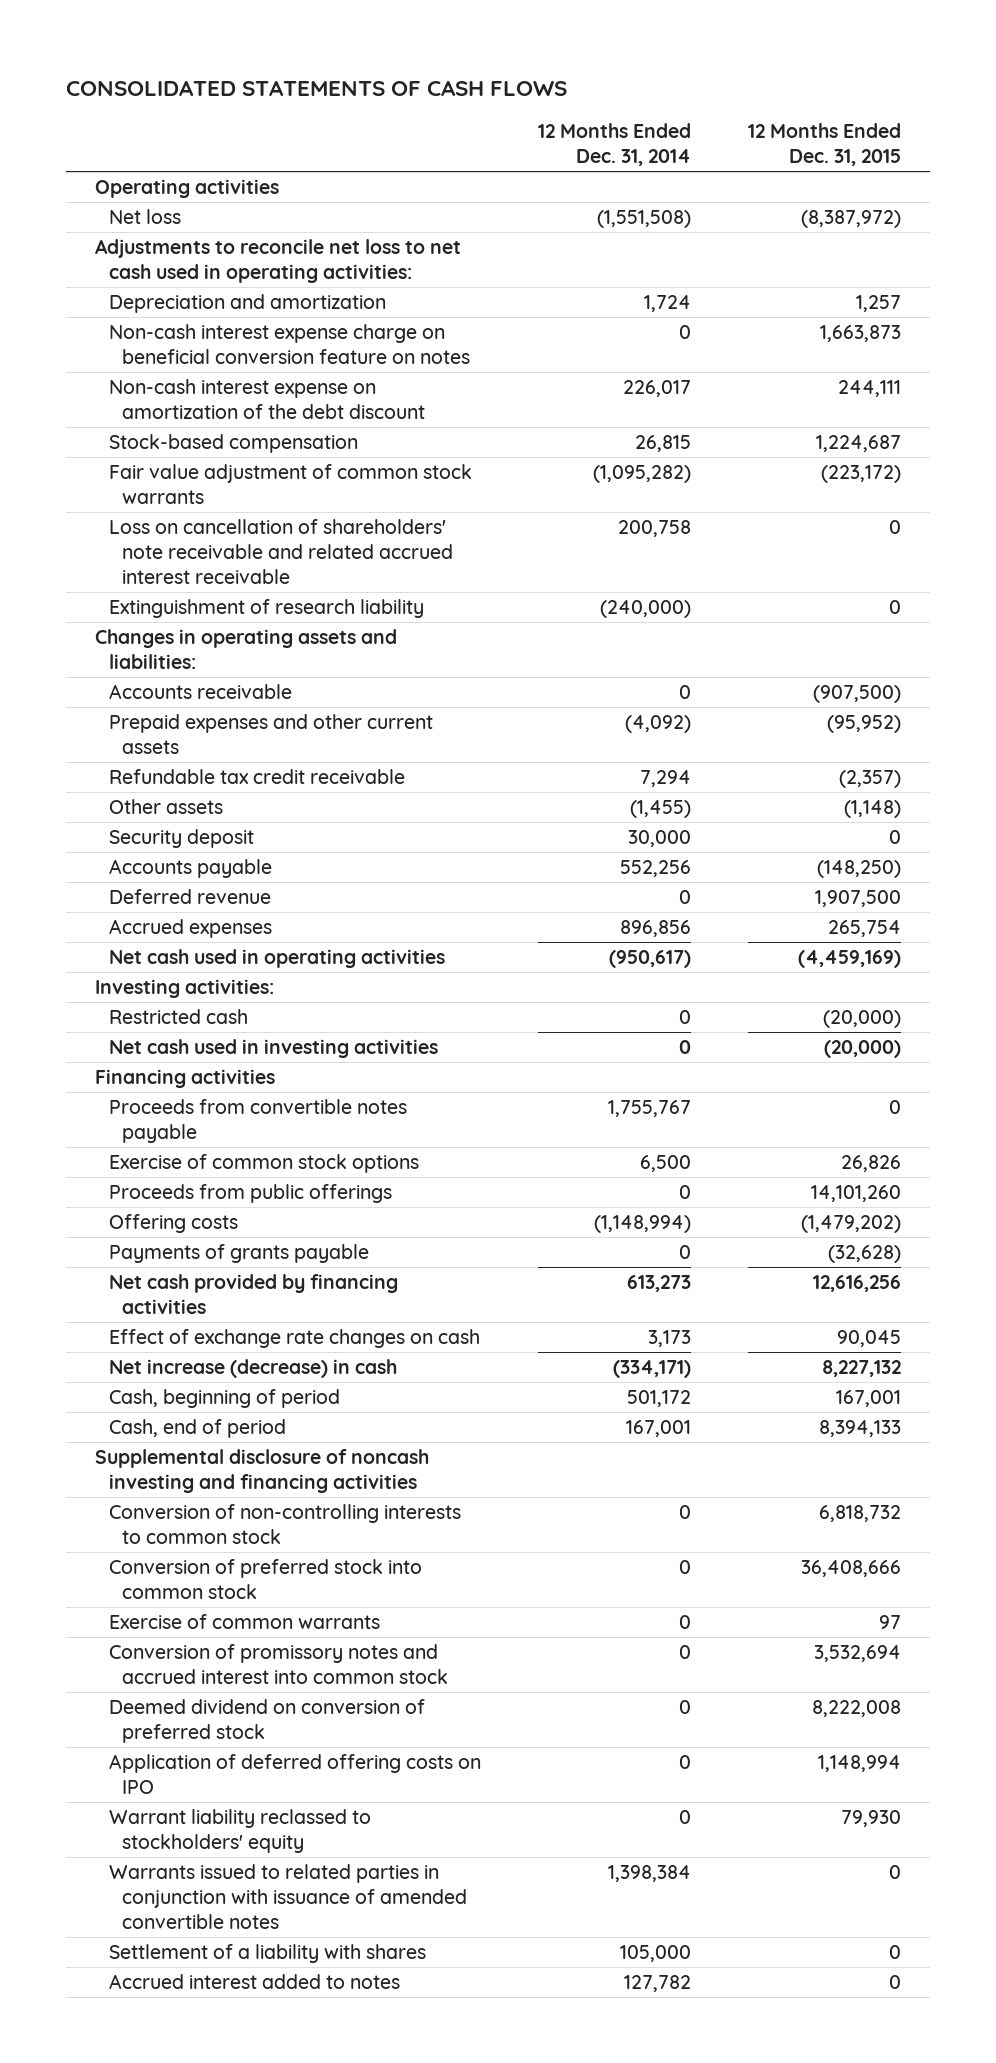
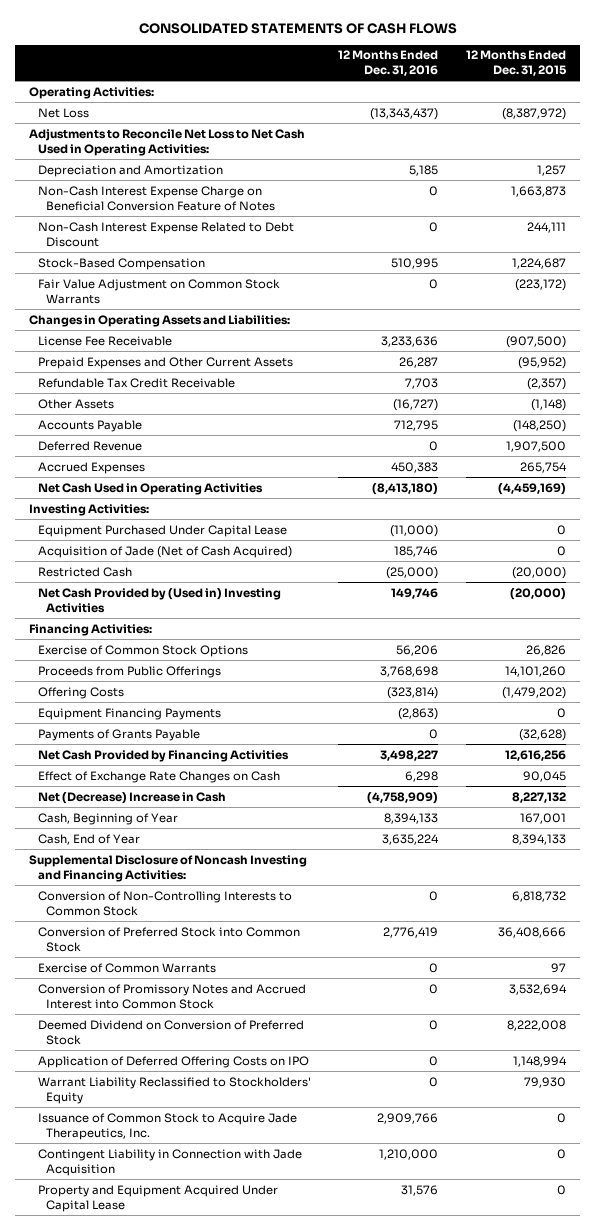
[537,122,691,167] 12 Months Ended Dec. 31, 2014 -> none
none -> [338,50,439,77] 12 Months Ended Dec. 31, 2016
[108,518,454,585] Loss on cancellation of shareholders' note receivable and related accrued interest receivable -> none
[108,598,424,618] Extinguishment of research liability -> none
[108,828,254,848] Security deposit -> none
[108,1098,407,1143] Proceeds from convertible notes payable -> none
[108,1863,468,1930] Warrants issued to related parties in conjunction with issuance of amended convertible notes -> none
[108,1943,426,1963] Settlement of a liability with shares -> none
[108,1973,400,1989] Accrued interest added to notes -> none
[94,178,279,198] Operating activities -> [29,86,155,99] Operating Activities:
[108,208,181,224] Net loss -> [37,107,89,118] Net Loss
[94,238,461,283] Adjustments to reconcile net loss to net cash used in operating activities: -> [29,128,306,156] Adjustments to Reconcile Net Loss to Net Cash Used in Operating Activities:
[108,293,386,313] Depreciation and amortization -> [37,164,223,177] Depreciation and Amortization
[108,323,471,364] Non-cash interest expense charge on beneficial conversion feature on notes -> [37,185,276,211] Non-Cash Interest Expense Charge on Beneficial Conversion Feature of Notes
[108,378,426,419] Non-cash interest expense on amortization of the debt discount -> [37,221,294,247] Non-Cash Interest Expense Related to Debt Discount
[108,433,358,453] Stock-based compensation -> [37,257,205,270] Stock-Based Compensation
[108,463,472,504] Fair value adjustment of common stock warrants -> [37,278,280,304] Fair Value Adjustment on Common Stock Warrants
[94,628,397,669] Changes in operating assets and liabilities: -> [29,314,291,327] Changes in Operating Assets and Liabilities:
[108,683,292,699] Accounts receivable -> [37,335,172,346] License Fee Receivable
[108,713,433,754] Prepaid expenses and other current assets -> [37,356,293,369] Prepaid Expenses and Other Current Assets
[108,768,405,784] Refundable tax credit receivable -> [37,377,235,388] Refundable Tax Credit Receivable
[108,798,223,814] Other assets -> [37,398,114,409] Other Assets
[108,858,272,878] Accounts payable -> [37,419,142,432] Accounts Payable
[108,888,271,904] Deferred revenue -> [37,440,142,451] Deferred Revenue
[108,918,272,938] Accrued expenses -> [37,461,145,474] Accrued Expenses
[108,948,445,968] Net cash used in operating activities -> [37,482,263,495] Net Cash Used in Operating Activities
[94,978,274,998] Investing activities: -> [29,503,150,516] Investing Activities:
none -> [37,524,287,537] Equipment Purchased Under Capital Lease
none -> [37,545,292,558] Acquisition of Jade (Net of Cash Acquired)
[108,1008,248,1024] Restricted cash -> [37,566,132,577] Restricted Cash
[108,1038,438,1058] Net cash used in investing activities -> [37,587,281,613] Net Cash Provided by (Used in) Investing Activities
[94,1068,275,1088] Financing activities -> [29,623,153,636] Financing Activities:
[108,1153,419,1173] Exercise of common stock options -> [37,644,248,657] Exercise of Common Stock Options
[108,1183,392,1203] Proceeds from public offerings -> [37,665,221,678] Proceeds from Public Offerings
[108,1213,238,1233] Offering costs -> [37,686,124,699] Offering Costs
none -> [37,707,221,720] Equipment Financing Payments
[108,1243,369,1263] Payments of grants payable -> [37,728,200,741] Payments of Grants Payable
[108,1273,398,1314] Net cash provided by financing activities -> [37,749,289,762] Net Cash Provided by Financing Activities
[108,1328,480,1348] Effect of exchange rate changes on cash -> [37,770,280,783] Effect of Exchange Rate Changes on Cash
[108,1358,397,1378] Net increase (decrease) in cash -> [37,791,226,804] Net (Decrease) Increase in Cash
[108,1388,340,1408] Cash, beginning of period -> [37,812,178,825] Cash, Beginning of Year
[108,1418,286,1438] Cash, end of period -> [37,833,140,845] Cash, End of Year
[94,1448,429,1493] Supplemental disclosure of noncash investing and financing activities -> [29,854,308,882] Supplemental Disclosure of Noncash Investing and Financing Activities:
[108,1503,461,1544] Conversion of non-controlling interests to common stock -> [37,890,292,916] Conversion of Non-Controlling Interests to Common Stock
[108,1558,422,1599] Conversion of preferred stock into common stock -> [37,926,300,952] Conversion of Preferred Stock into Common Stock
[108,1613,380,1629] Exercise of common warrants -> [37,962,216,973] Exercise of Common Warrants
[108,1643,449,1684] Conversion of promissory notes and accrued interest into common stock -> [37,983,306,1009] Conversion of Promissory Notes and Accrued Interest into Common Stock
[108,1698,425,1743] Deemed dividend on conversion of preferred stock -> [37,1019,304,1045] Deemed Dividend on Conversion of Preferred Stock
[108,1753,481,1794] Application of deferred offering costs on IPO -> [37,1055,309,1068] Application of Deferred Offering Costs on IPO
[108,1808,371,1853] Warrant liability reclassed to stockholders' equity -> [37,1076,311,1104] Warrant Liability Reclassified to Stockholders' Equity
none -> [37,1112,297,1140] Issuance of Common Stock to Acquire Jade Therapeutics, Inc.
none -> [37,1148,302,1176] Contingent Liability in Connection with Jade Acquisition
none -> [37,1184,278,1212] Property and Equipment Acquired Under Capital Lease

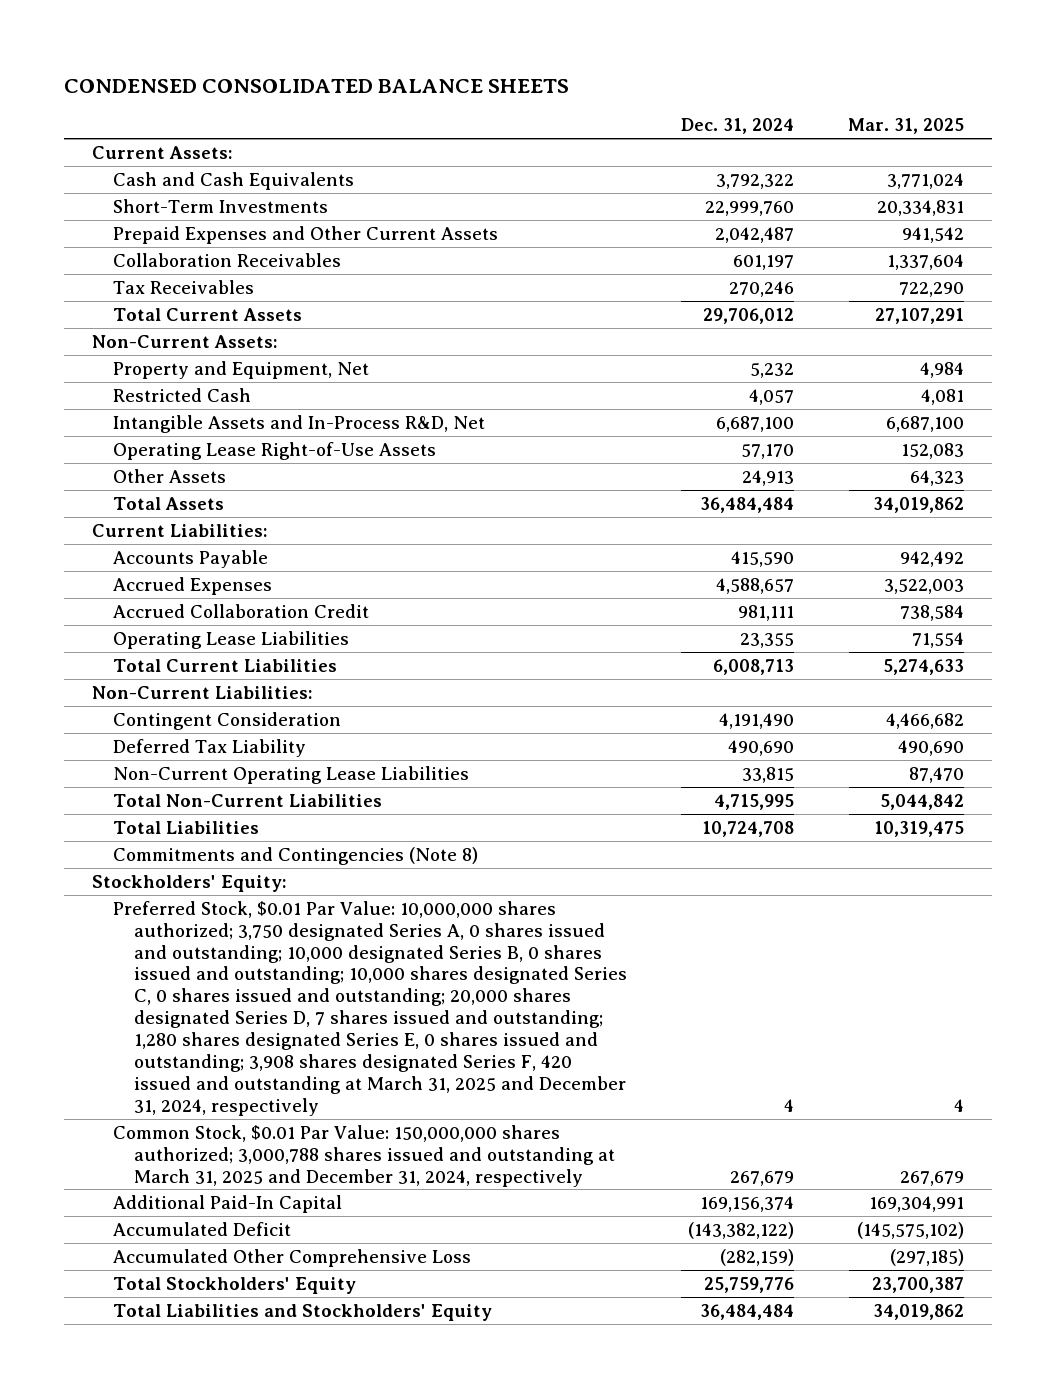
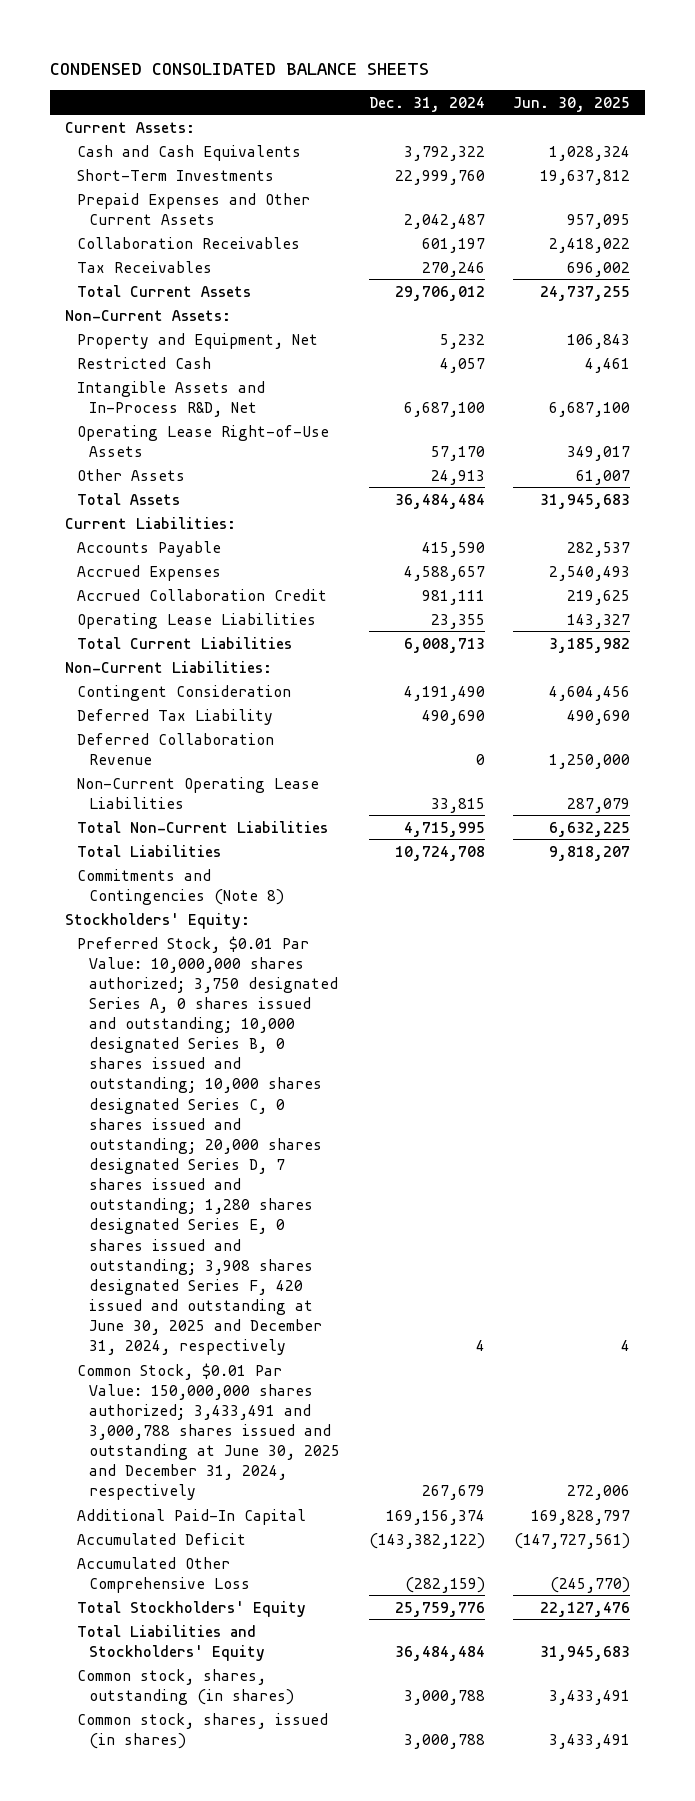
[848,118,965,135] Mar. 31, 2025 -> none
none -> [513,96,631,112] Jun. 30, 2025
none -> [76,732,274,765] Deferred Collaboration Revenue
[112,900,627,1116] Preferred Stock, $0.01 Par Value: 10,000,000 shares authorized; 3,750 designated Series A, 0 shares issued and outstanding; 10,000 designated Series B, 0 shares issued and outstanding; 10,000 shares designated Series C, 0 shares issued and outstanding; 20,000 shares designated Series D, 7 shares issued and outstanding; 1,280 shares designated Series E, 0 shares issued and outstanding; 3,908 shares designated Series F, 420 issued and outstanding at March 31, 2025 and December 31, 2024, respectively -> [76,935,338,1356] Preferred Stock, $0.01 Par Value: 10,000,000 shares authorized; 3,750 designated Series A, 0 shares issued and outstanding; 10,000 designated Series B, 0 shares issued and outstanding; 10,000 shares designated Series C, 0 shares issued and outstanding; 20,000 shares designated Series D, 7 shares issued and outstanding; 1,280 shares designated Series E, 0 shares issued and outstanding; 3,908 shares designated Series F, 420 issued and outstanding at June 30, 2025 and December 31, 2024, respectively
[112,1124,615,1187] Common Stock, $0.01 Par Value: 150,000,000 shares authorized; 3,000,788 shares issued and outstanding at March 31, 2025 and December 31, 2024, respectively -> [76,1362,340,1501] Common Stock, $0.01 Par Value: 150,000,000 shares authorized; 3,433,491 and 3,000,788 shares issued and outstanding at June 30, 2025 and December 31, 2024, respectively
none -> [76,1668,294,1705] Common stock, shares, outstanding (in shares)
none -> [76,1712,328,1749] Common stock, shares, issued (in shares)

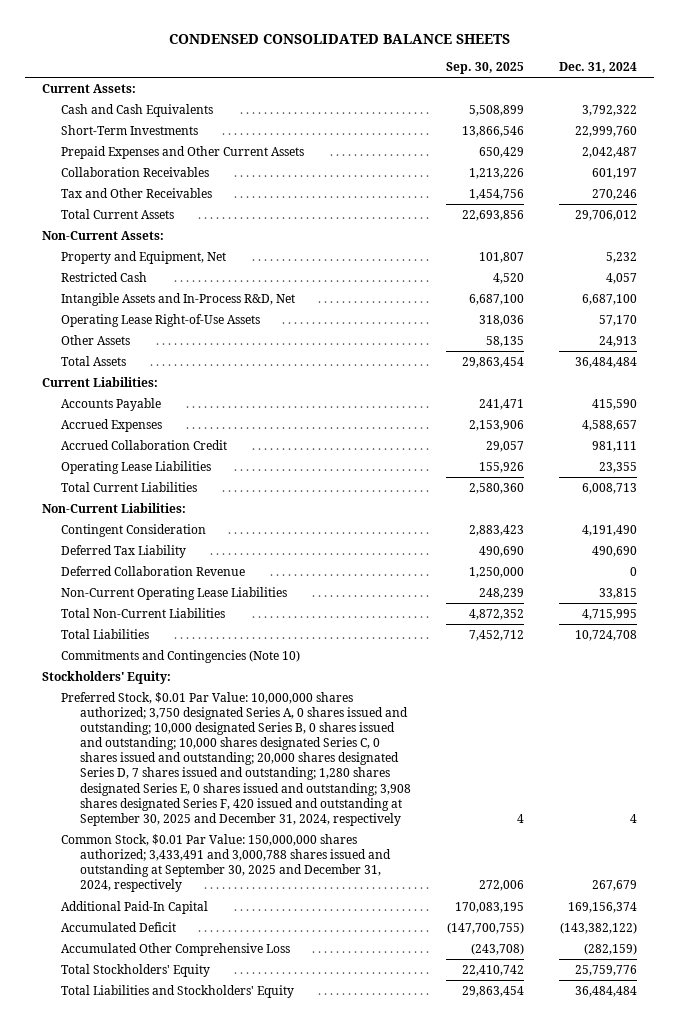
[513,96,631,112] Jun. 30, 2025 -> none
none -> [445,62,524,75] Sep. 30, 2025
[76,260,212,273] Tax Receivables -> [61,188,213,199] Tax and Other Receivables
[76,868,284,905] Commitments and Contingencies (Note 8) -> [61,650,301,664] Commitments and Contingencies (Note 10)
[76,935,338,1356] Preferred Stock, $0.01 Par Value: 10,000,000 shares authorized; 3,750 designated Series A, 0 shares issued and outstanding; 10,000 designated Series B, 0 shares issued and outstanding; 10,000 shares designated Series C, 0 shares issued and outstanding; 20,000 shares designated Series D, 7 shares issued and outstanding; 1,280 shares designated Series E, 0 shares issued and outstanding; 3,908 shares designated Series F, 420 issued and outstanding at June 30, 2025 and December 31, 2024, respectively -> [61,692,412,826] Preferred Stock, $0.01 Par Value: 10,000,000 shares authorized; 3,750 designated Series A, 0 shares issued and outstanding; 10,000 designated Series B, 0 shares issued and outstanding; 10,000 shares designated Series C, 0 shares issued and outstanding; 20,000 shares designated Series D, 7 shares issued and outstanding; 1,280 shares designated Series E, 0 shares issued and outstanding; 3,908 shares designated Series F, 420 issued and outstanding at September 30, 2025 and December 31, 2024, respectively
[76,1362,340,1501] Common Stock, $0.01 Par Value: 150,000,000 shares authorized; 3,433,491 and 3,000,788 shares issued and outstanding at June 30, 2025 and December 31, 2024, respectively -> [61,834,392,893] Common Stock, $0.01 Par Value: 150,000,000 shares authorized; 3,433,491 and 3,000,788 shares issued and outstanding at September 30, 2025 and December 31, 2024, respectively
[76,1668,294,1705] Common stock, shares, outstanding (in shares) -> none
[76,1712,328,1749] Common stock, shares, issued (in shares) -> none

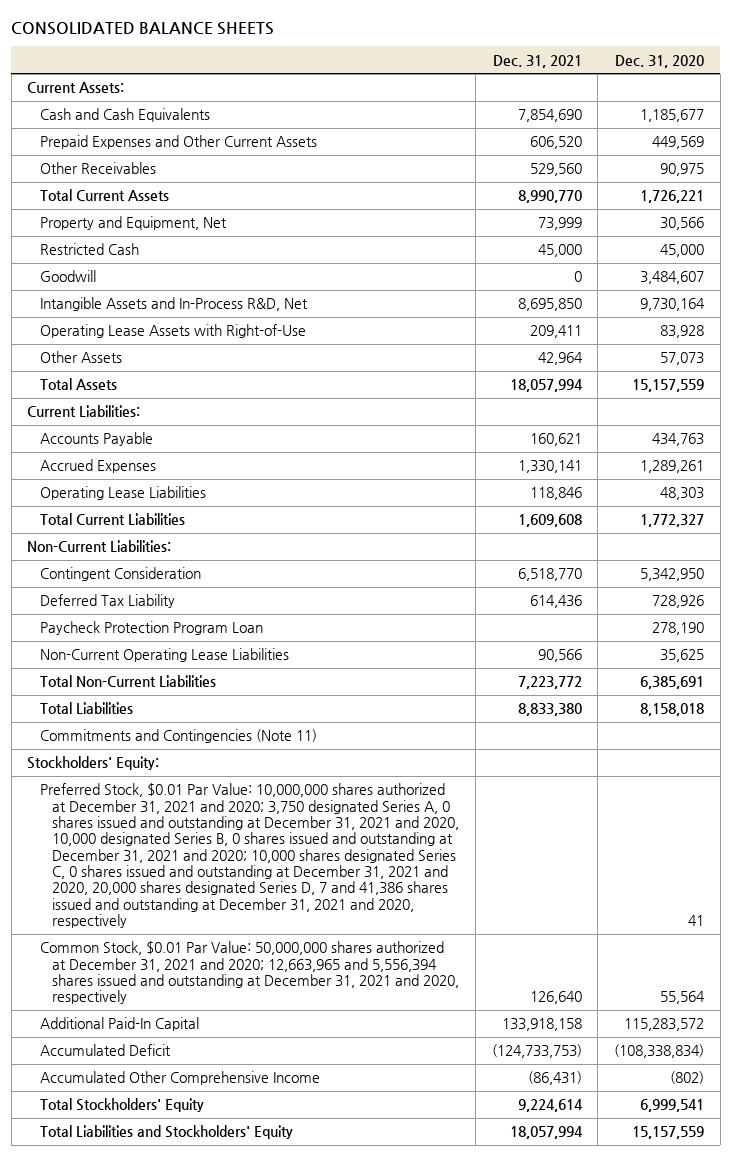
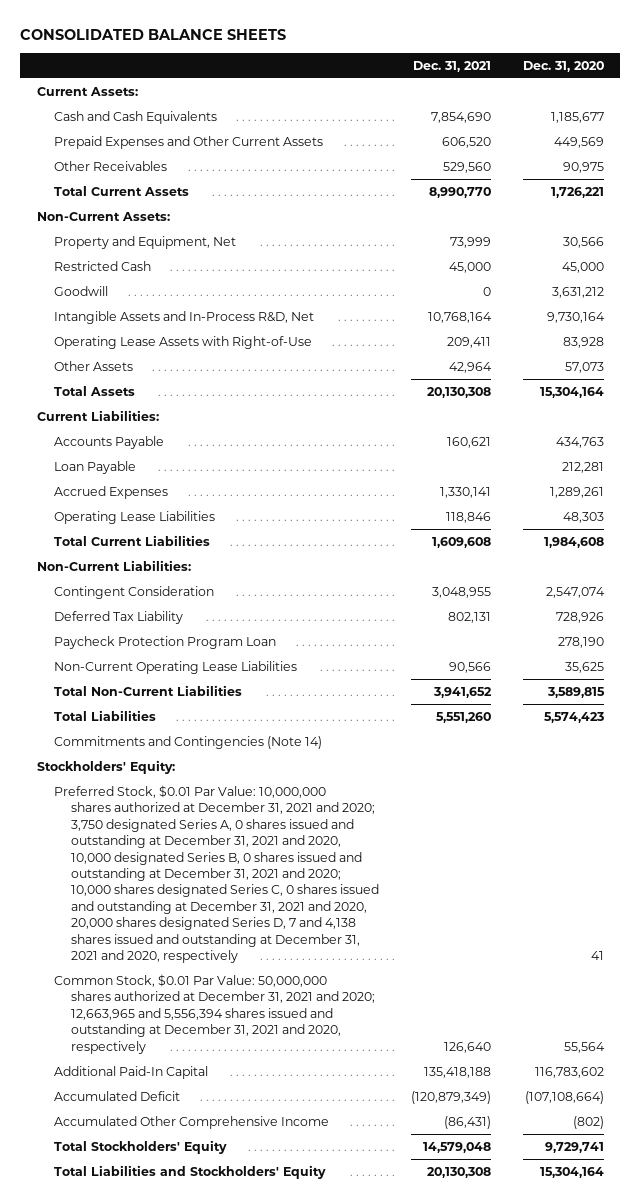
none -> [36,211,170,221] Non-Current Assets:
[639,271,704,285] 3,484,607 -> [552,286,605,298] 3,631,212
[517,298,582,312] 8,695,850 -> [428,311,493,323] 10,768,164
[509,379,583,393] 18,057,994 -> [427,386,492,398] 20,130,308
[631,379,704,393] 15,157,559 -> [540,386,605,398] 15,304,164
none -> [53,460,136,474] Loan Payable
[639,514,704,528] 1,772,327 -> [544,536,605,548] 1,984,608
[517,568,582,582] 6,518,770 -> [432,586,492,598] 3,048,955
[639,568,704,582] 5,342,950 -> [546,586,606,598] 2,547,074
[529,595,582,609] 614,436 -> [448,611,492,623] 802,131
[517,676,582,690] 7,223,772 -> [433,686,493,698] 3,941,652
[639,676,704,690] 6,385,691 -> [547,686,606,698] 3,589,815
[517,703,582,717] 8,833,380 -> [436,711,492,723] 5,551,260
[639,703,704,717] 8,158,018 -> [544,711,605,723] 5,574,423
[39,729,317,744] Commitments and Contingencies (Note 11) -> [53,735,322,749] Commitments and Contingencies (Note 14)
[39,783,460,929] Preferred Stock, $0.01 Par Value: 10,000,000 shares authorized at December 31, 2021 and 2020; 3,750 designated Series A, 0 shares issued and outstanding at December 31, 2021 and 2020, 10,000 designated Series B, 0 shares issued and outstanding at December 31, 2021 and 2020; 10,000 shares designated Series C, 0 shares issued and outstanding at December 31, 2021 and 2020, 20,000 shares designated Series D, 7 and 41,386 shares issued and outstanding at December 31, 2021 and 2020, respectively -> [53,784,380,964] Preferred Stock, $0.01 Par Value: 10,000,000 shares authorized at December 31, 2021 and 2020; 3,750 designated Series A, 0 shares issued and outstanding at December 31, 2021 and 2020, 10,000 designated Series B, 0 shares issued and outstanding at December 31, 2021 and 2020; 10,000 shares designated Series C, 0 shares issued and outstanding at December 31, 2021 and 2020, 20,000 shares designated Series D, 7 and 4,138 shares issued and outstanding at December 31, 2021 and 2020, respectively
[501,1018,582,1032] 133,918,158 -> [424,1066,492,1078] 135,418,188
[623,1018,704,1032] 115,283,572 -> [535,1066,605,1078] 116,783,602
[491,1044,582,1059] (124,733,753) -> [411,1090,492,1104] (120,879,349)
[613,1044,704,1059] (108,338,834) -> [525,1090,605,1104] (107,108,664)
[517,1099,583,1113] 9,224,614 -> [423,1141,492,1153] 14,579,048
[639,1099,704,1113] 6,999,541 -> [545,1141,605,1153] 9,729,741
[509,1126,583,1140] 18,057,994 -> [427,1166,492,1178] 20,130,308
[631,1126,704,1140] 15,157,559 -> [540,1166,605,1178] 15,304,164

